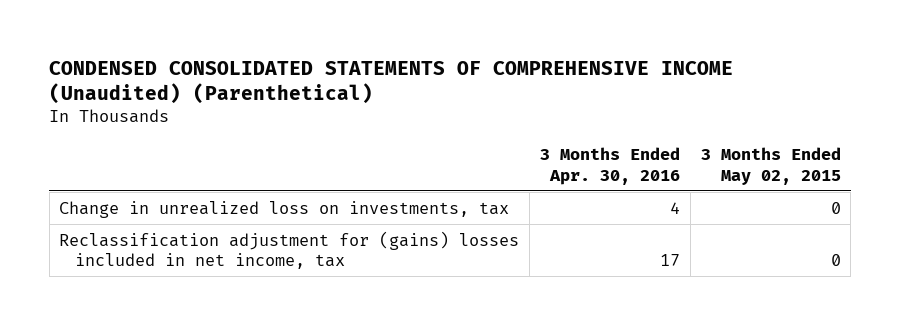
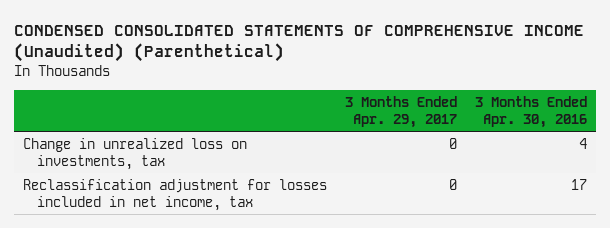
[700,147,841,185] 3 Months Ended May 02, 2015 -> none
none -> [345,95,458,129] 3 Months Ended Apr. 29, 2017
[59,230,520,269] Reclassification adjustment for (gains) losses included in net income, tax -> [23,178,328,212] Reclassification adjustment for losses included in net income, tax

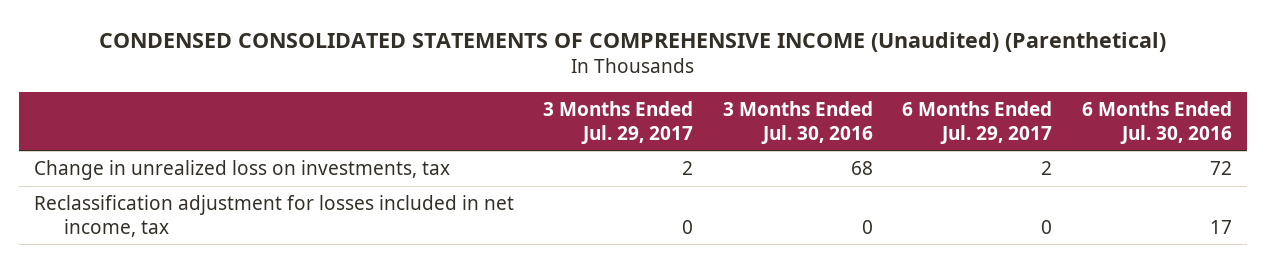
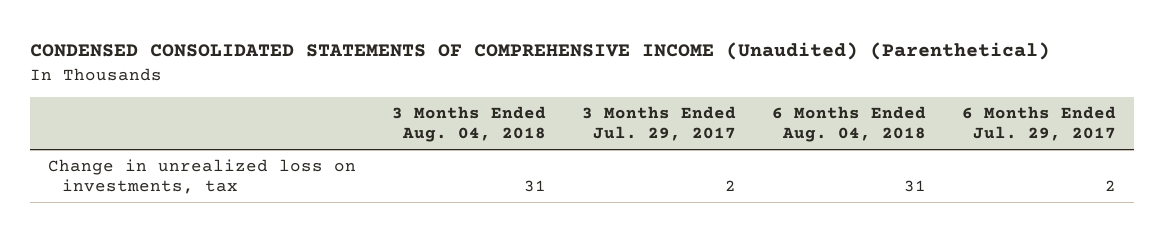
[722,101,873,144] 3 Months Ended Jul. 30, 2016 -> none
[1082,101,1233,144] 6 Months Ended Jul. 30, 2016 -> none
none -> [391,106,546,143] 3 Months Ended Aug. 04, 2018
none -> [772,106,927,143] 6 Months Ended Aug. 04, 2018
[33,195,514,237] Reclassification adjustment for losses included in net income, tax -> none

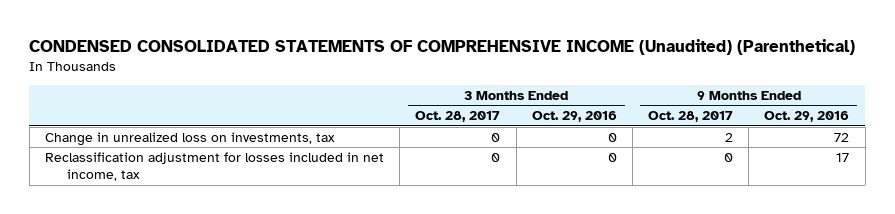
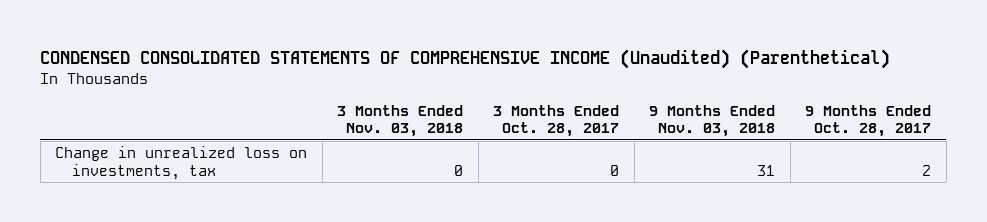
[531,111,617,123] Oct. 29, 2016 -> none
[764,111,850,123] Oct. 29, 2016 -> none
none -> [337,104,464,138] 3 Months Ended Nov. 03, 2018
none -> [649,104,776,138] 9 Months Ended Nov. 03, 2018
[45,152,385,182] Reclassification adjustment for losses included in net income, tax -> none

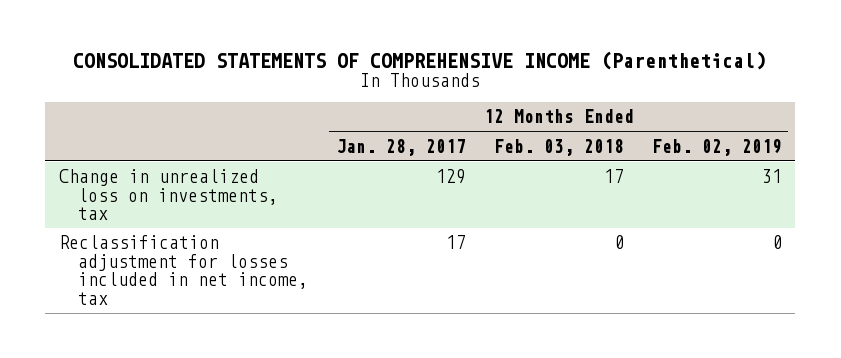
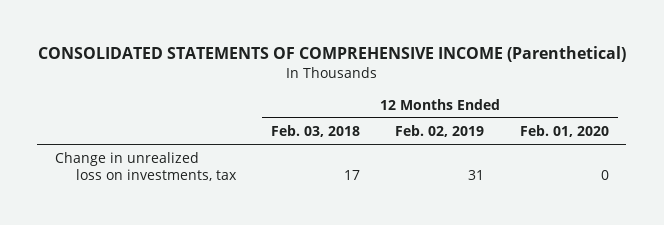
[335,138,466,156] Jan. 28, 2017 -> none
none -> [519,124,609,137] Feb. 01, 2020
[59,235,309,305] Reclassification adjustment for losses included in net income, tax -> none

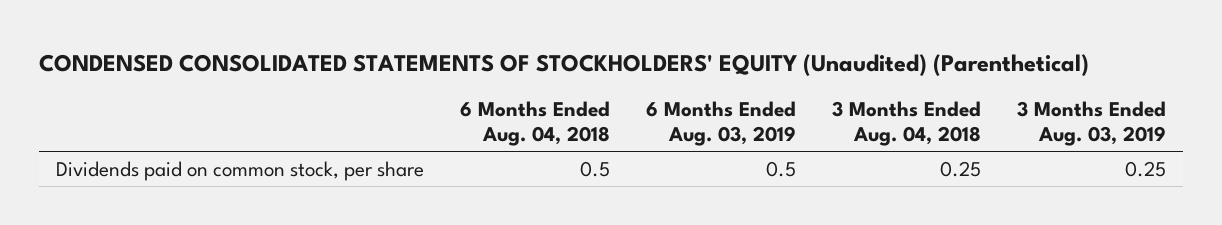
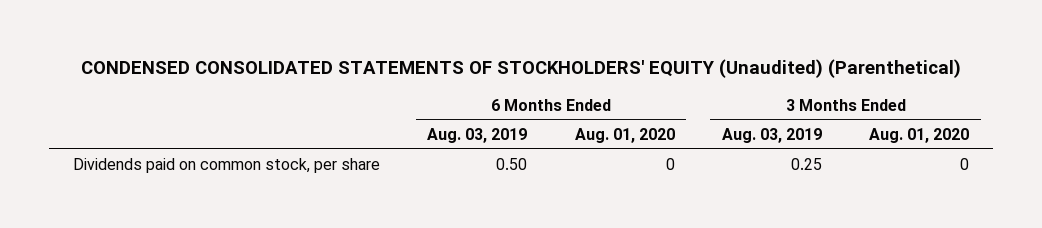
[460,100,611,147] 6 Months Ended Aug. 04, 2018 -> none
[831,100,981,147] 3 Months Ended Aug. 04, 2018 -> none
none -> [574,127,675,143] Aug. 01, 2020
none -> [869,127,970,143] Aug. 01, 2020
[765,160,796,177] 0.5 -> [496,158,528,171] 0.50

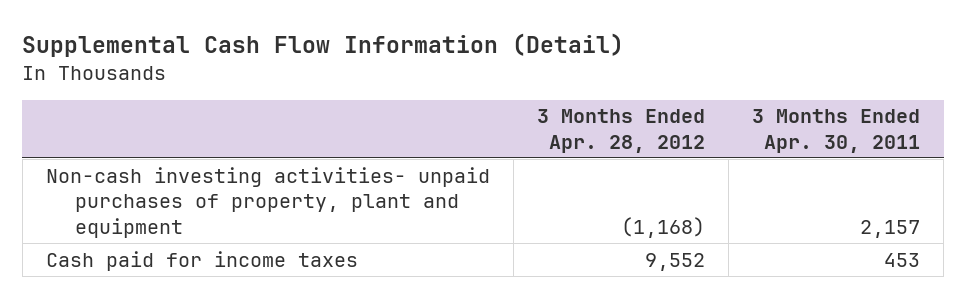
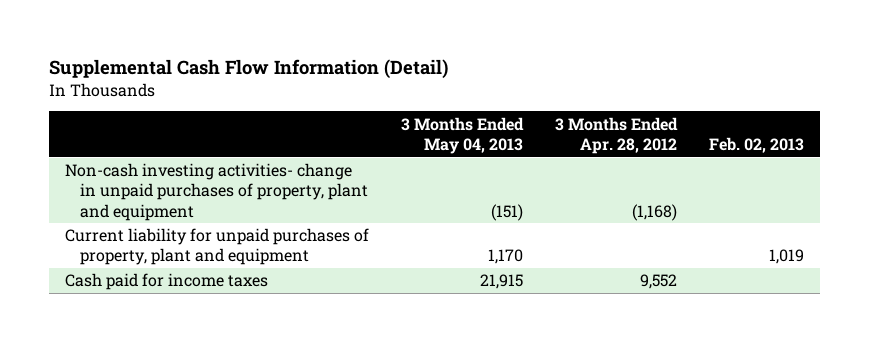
[752,109,921,153] 3 Months Ended Apr. 30, 2011 -> none
none -> [401,116,525,154] 3 Months Ended May 04, 2013
none -> [709,136,805,153] Feb. 02, 2013
[45,166,490,238] Non-cash investing activities- unpaid purchases of property, plant and equipment -> [65,163,369,221] Non-cash investing activities- change in unpaid purchases of property, plant and equipment
none -> [65,228,370,266] Current liability for unpaid purchases of property, plant and equipment

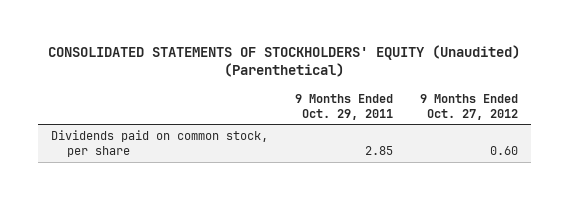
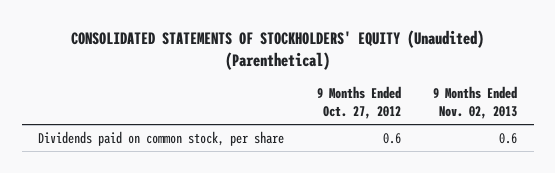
[294,93,393,120] 9 Months Ended Oct. 29, 2011 -> none
none -> [433,85,518,120] 9 Months Ended Nov. 02, 2013
[489,146,518,156] 0.60 -> [382,133,401,145] 0.6

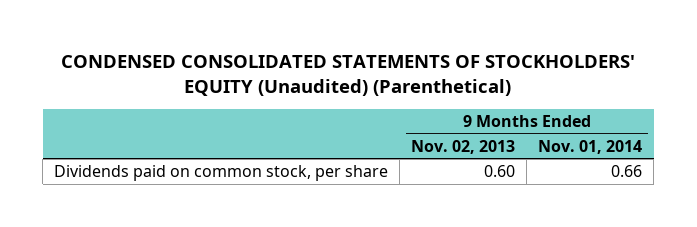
[70,29,484,70] CONSOLIDATED STATEMENTS OF STOCKHOLDERS' EQUITY (Unaudited) (Parenthetical) -> [61,54,636,96] CONDENSED CONSOLIDATED STATEMENTS OF STOCKHOLDERS' EQUITY (Unaudited) (Parenthetical)
[316,85,401,120] 9 Months Ended Oct. 27, 2012 -> none
none -> [538,139,643,154] Nov. 01, 2014
[499,133,518,145] 0.6 -> [484,165,516,178] 0.60

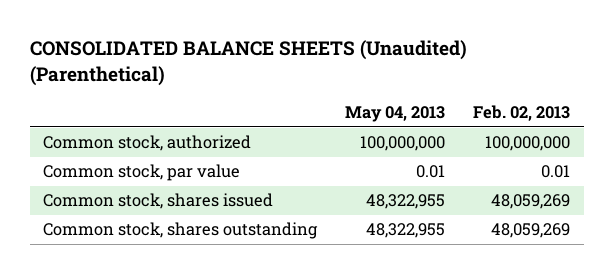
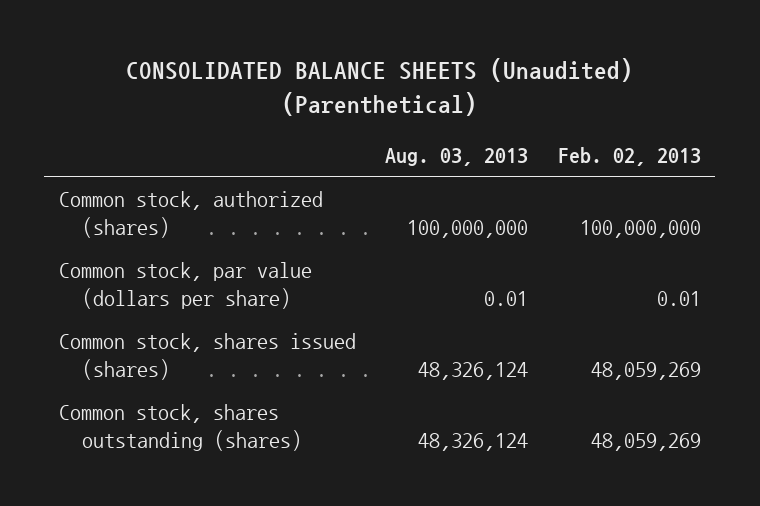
[345,106,446,123] May 04, 2013 -> none
none -> [385,148,529,167] Aug. 03, 2013
[43,135,252,152] Common stock, authorized -> [58,191,323,239] Common stock, authorized (shares)
[43,164,241,182] Common stock, par value -> [58,262,312,310] Common stock, par value (dollars per share)
[43,193,274,210] Common stock, shares issued -> [58,333,356,381] Common stock, shares issued (shares)
[43,222,319,240] Common stock, shares outstanding -> [58,404,303,452] Common stock, shares outstanding (shares)

